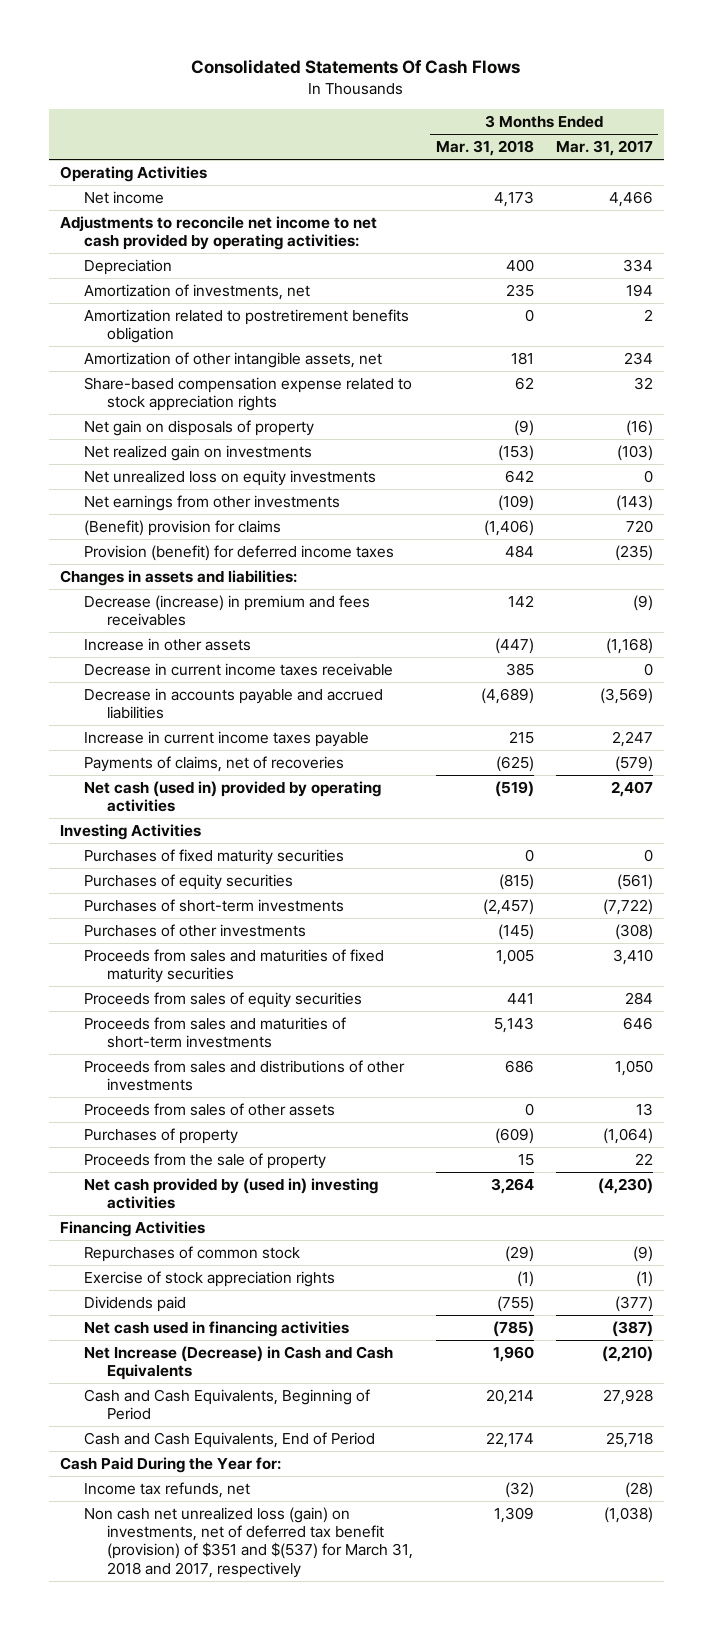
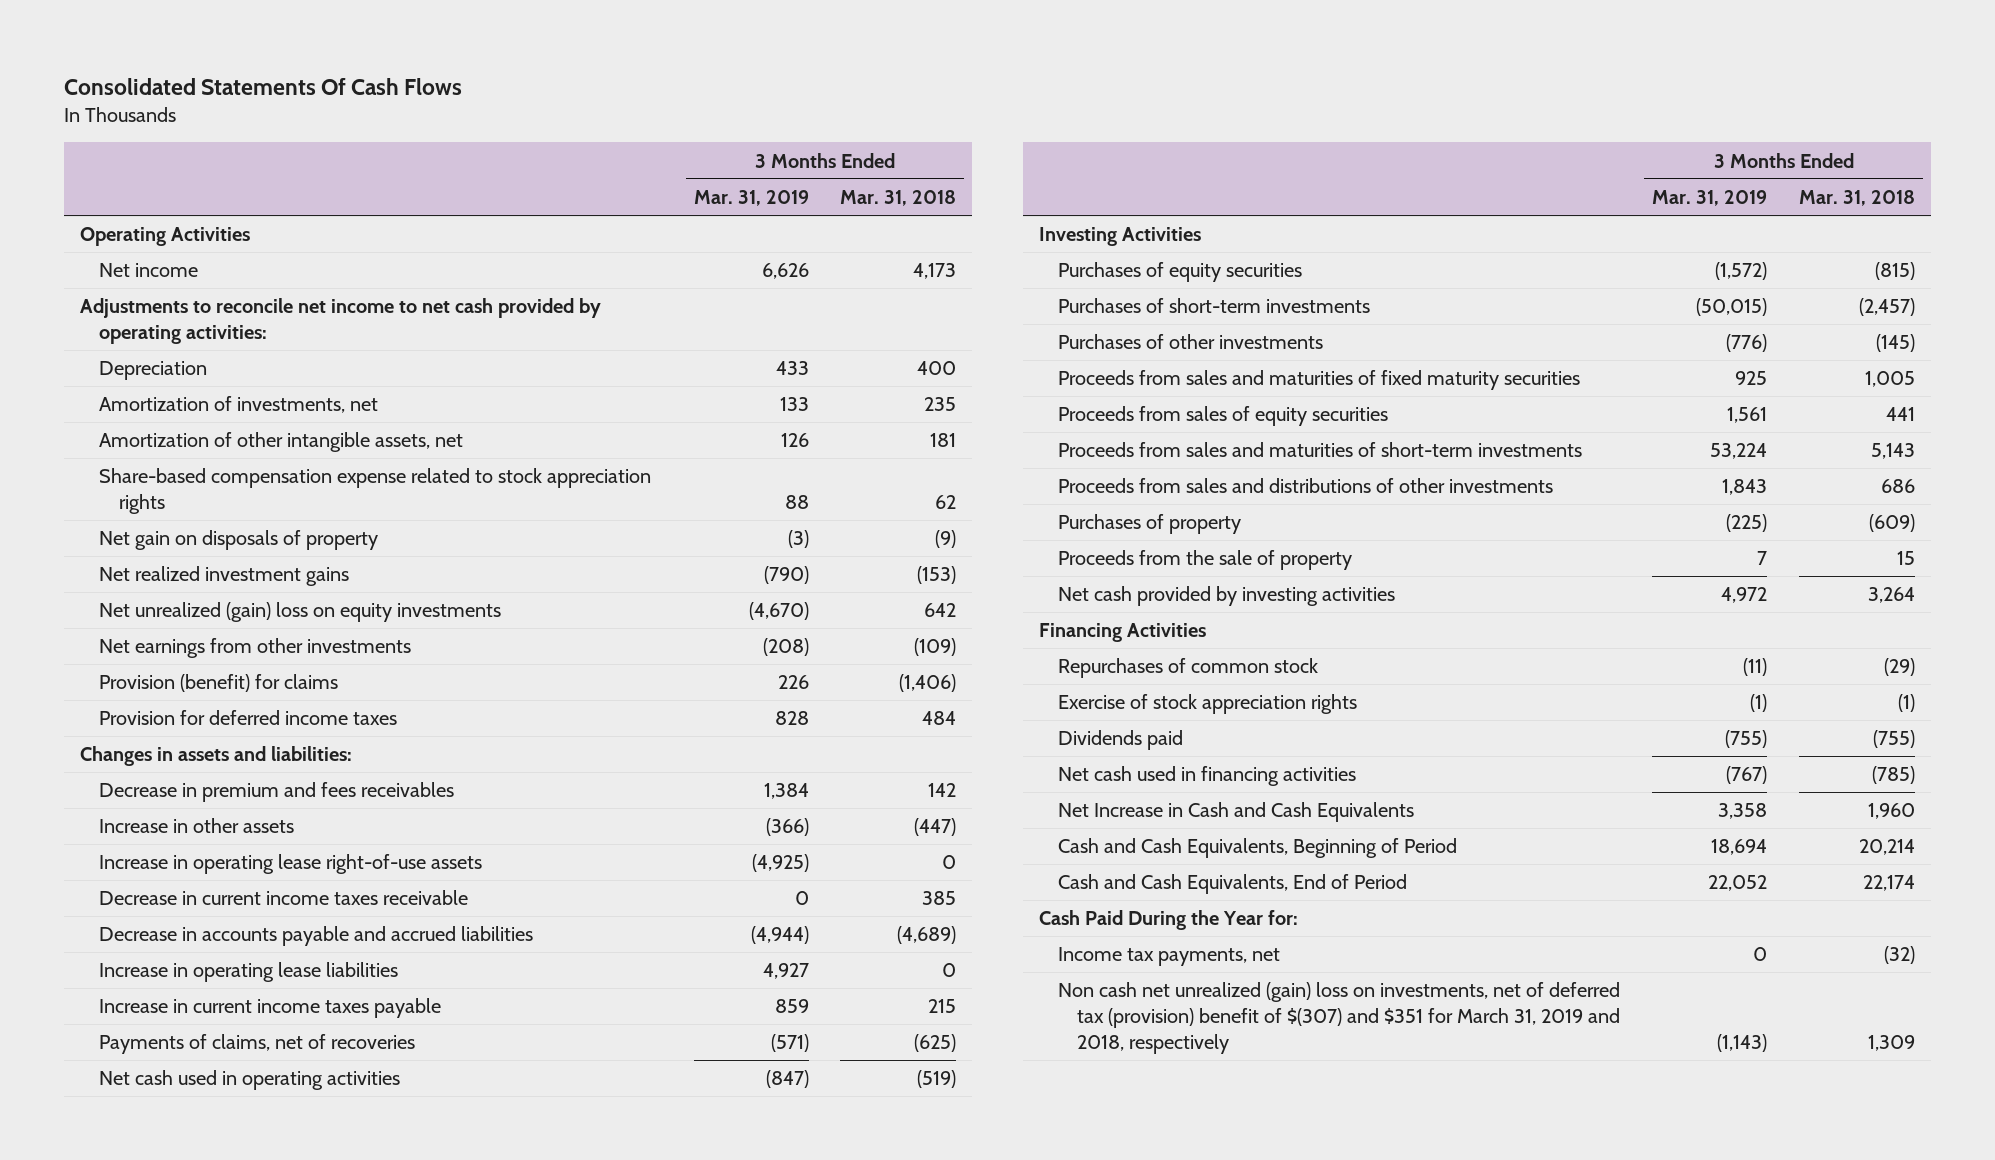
[555,140,653,157] Mar. 31, 2017 -> none
none -> [693,190,809,207] Mar. 31, 2019
[83,309,409,344] Amortization related to postretirement benefits obligation -> none
[83,445,312,462] Net realized gain on investments -> [99,566,350,587] Net realized investment gains
[83,470,376,487] Net unrealized loss on equity investments -> [99,602,502,623] Net unrealized (gain) loss on equity investments
[83,520,281,537] (Benefit) provision for claims -> [99,674,339,693] Provision (benefit) for claims
[83,545,394,562] Provision (benefit) for deferred income taxes -> [99,710,398,726] Provision for deferred income taxes
[83,595,370,627] Decrease (increase) in premium and fees receivables -> [99,782,455,803] Decrease in premium and fees receivables
none -> [99,854,483,875] Increase in operating lease right-of-use assets
none -> [99,962,399,983] Increase in operating lease liabilities
[83,781,381,813] Net cash (used in) provided by operating activities -> [99,1070,401,1091] Net cash used in operating activities
[83,849,344,866] Purchases of fixed maturity securities -> none
[83,1103,335,1117] Proceeds from sales of other assets -> none
[83,1178,378,1210] Net cash provided by (used in) investing activities -> [1057,586,1395,607] Net cash provided by investing activities
[83,1346,393,1381] Net Increase (Decrease) in Cash and Cash Equivalents -> [1057,802,1414,823] Net Increase in Cash and Cash Equivalents
[83,1482,250,1499] Income tax refunds, net -> [1057,947,1280,967] Income tax payments, net
[83,1507,414,1578] Non cash net unrealized loss (gain) on investments, net of deferred tax benefit (provision) of $351 and $(537) for March 31, 2018 and 2017, respectively -> [1057,982,1621,1055] Non cash net unrealized (gain) loss on investments, net of deferred tax (provision) benefit of $(307) and $351 for March 31, 2019 and 2018, respectively

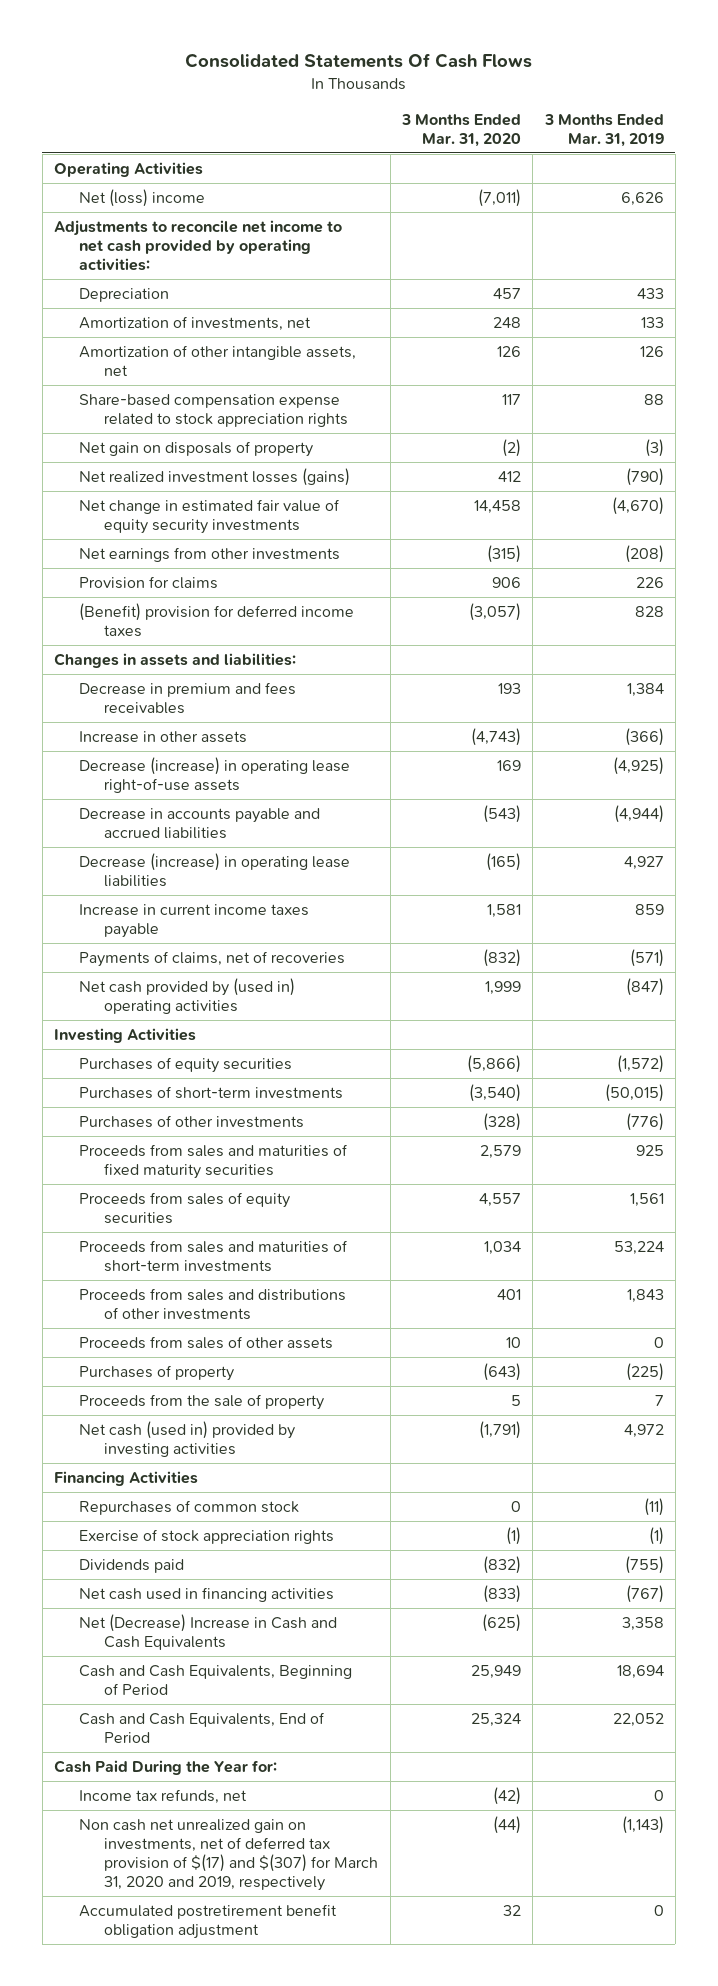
[840,190,957,207] Mar. 31, 2018 -> none
none -> [400,113,521,147] 3 Months Ended Mar. 31, 2020
[99,263,199,278] Net income -> [79,189,206,208] Net (loss) income
[99,566,350,587] Net realized investment gains -> [79,468,351,487] Net realized investment losses (gains)
[99,602,502,623] Net unrealized (gain) loss on equity investments -> [79,499,341,534] Net change in estimated fair value of equity security investments
[99,674,339,693] Provision (benefit) for claims -> [79,576,219,590] Provision for claims
[99,710,398,726] Provision for deferred income taxes -> [79,603,355,637] (Benefit) provision for deferred income taxes
[99,890,469,906] Decrease in current income taxes receivable -> none
[99,854,483,875] Increase in operating lease right-of-use assets -> [79,757,351,793] Decrease (increase) in operating lease right-of-use assets
[99,962,399,983] Increase in operating lease liabilities -> [79,853,351,887] Decrease (increase) in operating lease liabilities
[99,1070,401,1091] Net cash used in operating activities -> [79,978,296,1014] Net cash provided by (used in) operating activities
none -> [79,1336,334,1350] Proceeds from sales of other assets
[1057,586,1395,607] Net cash provided by investing activities -> [79,1421,296,1457] Net cash (used in) provided by investing activities
[1057,802,1414,823] Net Increase in Cash and Cash Equivalents -> [79,1614,338,1650] Net (Decrease) Increase in Cash and Cash Equivalents
[1057,947,1280,967] Income tax payments, net -> [79,1789,248,1805] Income tax refunds, net
[1057,982,1621,1055] Non cash net unrealized (gain) loss on investments, net of deferred tax (provision) benefit of $(307) and $351 for March 31, 2019 and 2018, respectively -> [79,1819,379,1891] Non cash net unrealized gain on investments, net of deferred tax provision of $(17) and $(307) for March 31, 2020 and 2019, respectively
none -> [79,1904,338,1939] Accumulated postretirement benefit obligation adjustment

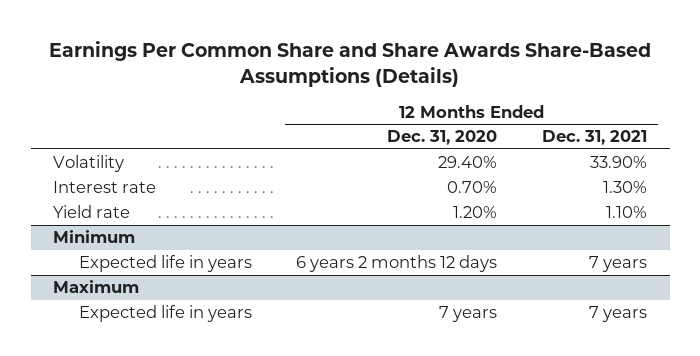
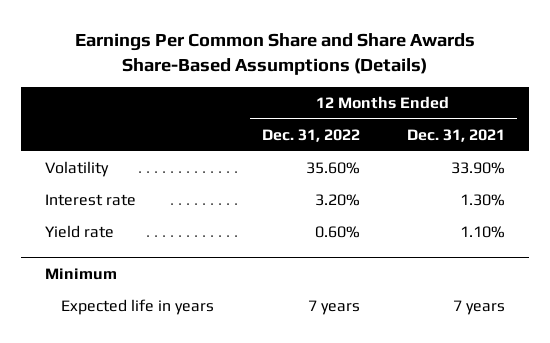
[387,130,498,146] Dec. 31, 2020 -> none
none -> [261,128,360,142] Dec. 31, 2022
[53,280,140,294] Maximum -> none
[78,305,252,323] Expected life in years -> none

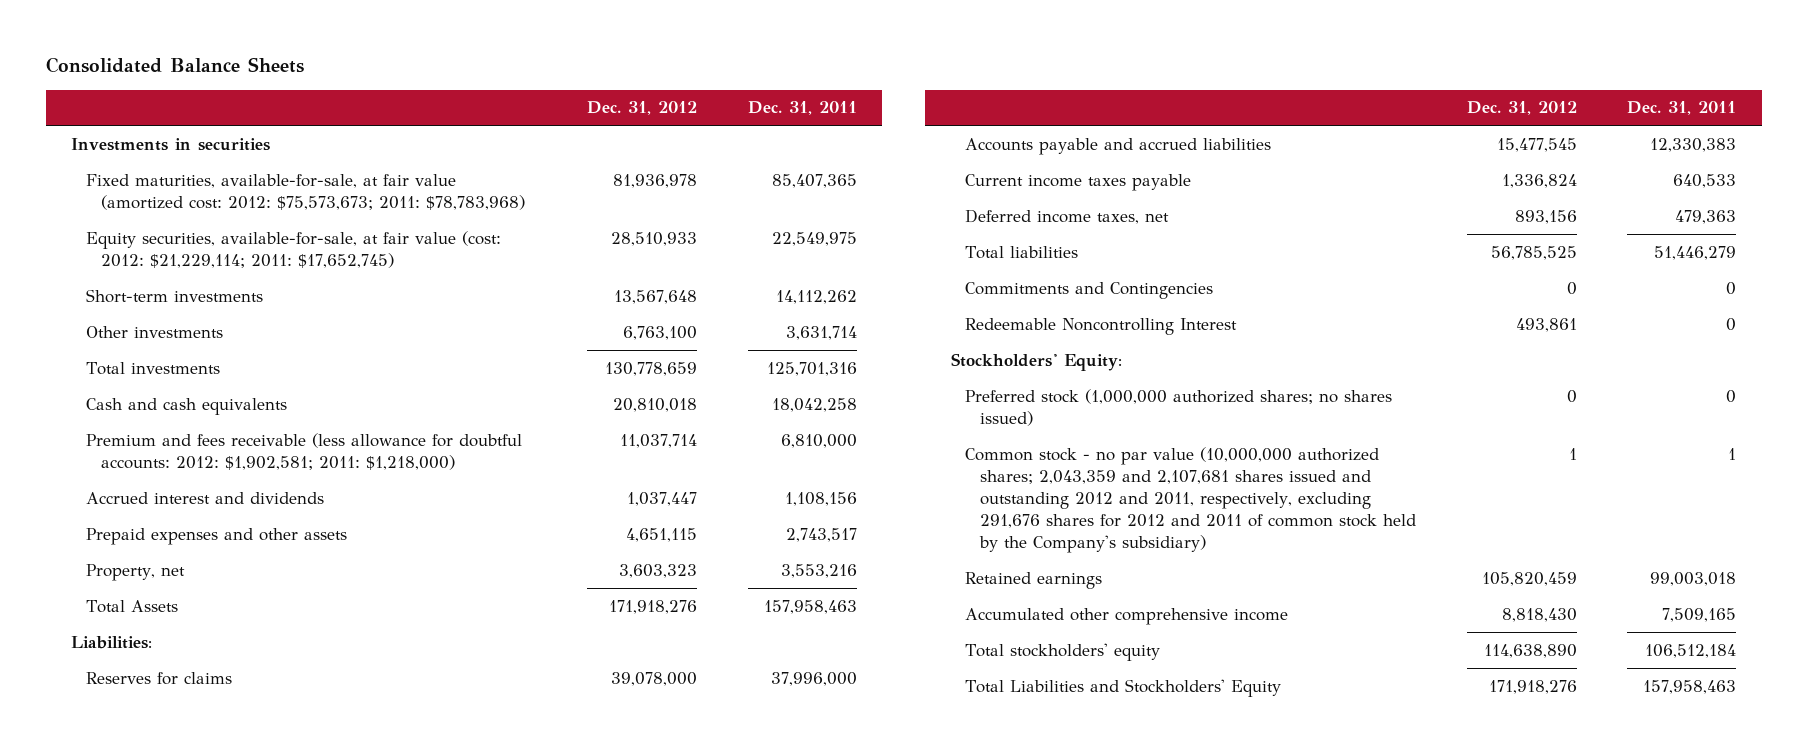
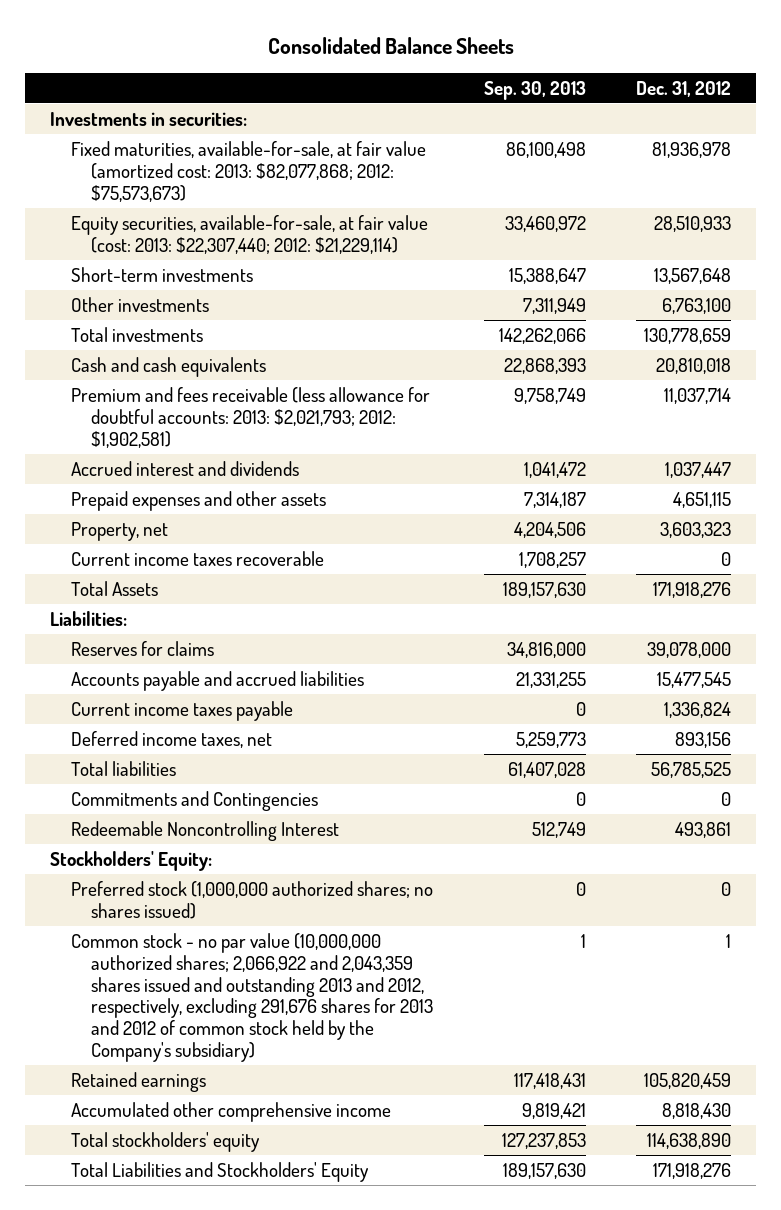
[748,101,858,116] Dec. 31, 2011 -> none
none -> [483,80,586,100] Sep. 30, 2013
[71,137,271,151] Investments in securities -> [49,111,247,126] Investments in securities:
[85,173,525,210] Fixed maturities, available-for-sale, at fair value (amortized cost: 2012: $75,573,673; 2011: $78,783,968) -> [70,140,426,202] Fixed maturities, available-for-sale, at fair value (amortized cost: 2013: $82,077,868; 2012: $75,573,673)
[85,230,501,268] Equity securities, available-for-sale, at fair value (cost: 2012: $21,229,114; 2011: $17,652,745) -> [70,214,428,254] Equity securities, available-for-sale, at fair value (cost: 2013: $22,307,440; 2012: $21,229,114)
[85,432,522,470] Premium and fees receivable (less allowance for doubtful accounts: 2012: $1,902,581; 2011: $1,218,000) -> [70,386,430,448] Premium and fees receivable (less allowance for doubtful accounts: 2013: $2,021,793; 2012: $1,902,581)
none -> [70,550,324,566] Current income taxes recoverable
[965,446,1417,554] Common stock - no par value (10,000,000 authorized shares; 2,043,359 and 2,107,681 shares issued and outstanding 2012 and 2011, respectively, excluding 291,676 shares for 2012 and 2011 of common stock held by the Company's subsidiary) -> [70,932,434,1063] Common stock - no par value (10,000,000 authorized shares; 2,066,922 and 2,043,359 shares issued and outstanding 2013 and 2012, respectively, excluding 291,676 shares for 2013 and 2012 of common stock held by the Company's subsidiary)

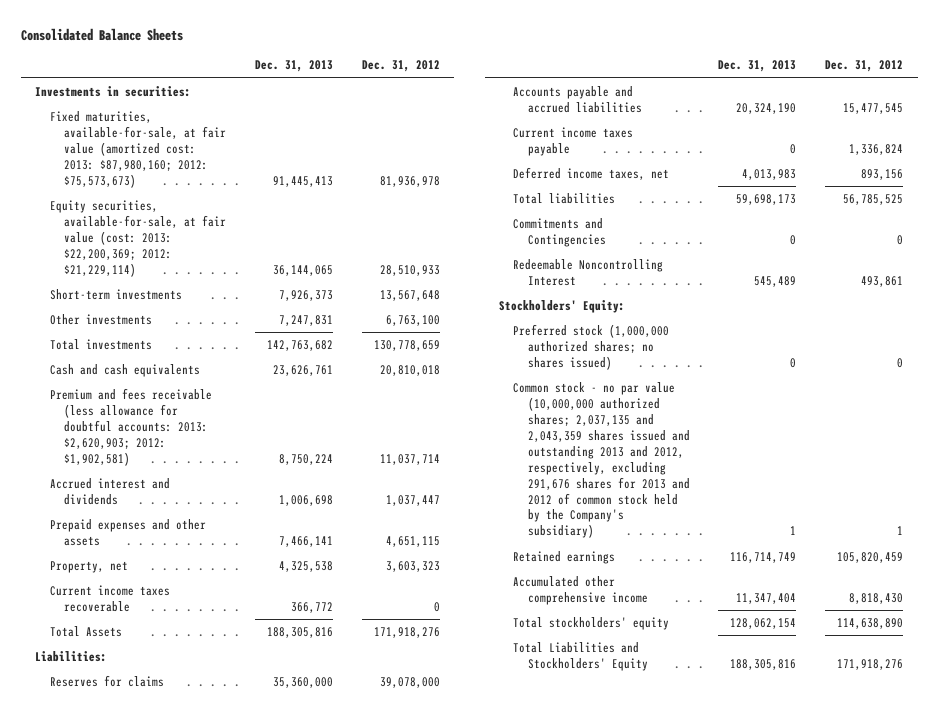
[483,80,586,100] Sep. 30, 2013 -> none
none -> [254,60,333,73] Dec. 31, 2013
[70,140,426,202] Fixed maturities, available-for-sale, at fair value (amortized cost: 2013: $82,077,868; 2012: $75,573,673) -> [49,110,226,188] Fixed maturities, available-for-sale, at fair value (amortized cost: 2013: $87,980,160; 2012: $75,573,673)
[70,214,428,254] Equity securities, available-for-sale, at fair value (cost: 2013: $22,307,440; 2012: $21,229,114) -> [49,199,226,277] Equity securities, available-for-sale, at fair value (cost: 2013: $22,200,369; 2012: $21,229,114)
[70,386,430,448] Premium and fees receivable (less allowance for doubtful accounts: 2013: $2,021,793; 2012: $1,902,581) -> [49,387,212,466] Premium and fees receivable (less allowance for doubtful accounts: 2013: $2,620,903; 2012: $1,902,581)
[70,932,434,1063] Common stock - no par value (10,000,000 authorized shares; 2,066,922 and 2,043,359 shares issued and outstanding 2013 and 2012, respectively, excluding 291,676 shares for 2013 and 2012 of common stock held by the Company's subsidiary) -> [513,381,690,539] Common stock - no par value (10,000,000 authorized shares; 2,037,135 and 2,043,359 shares issued and outstanding 2013 and 2012, respectively, excluding 291,676 shares for 2013 and 2012 of common stock held by the Company's subsidiary)

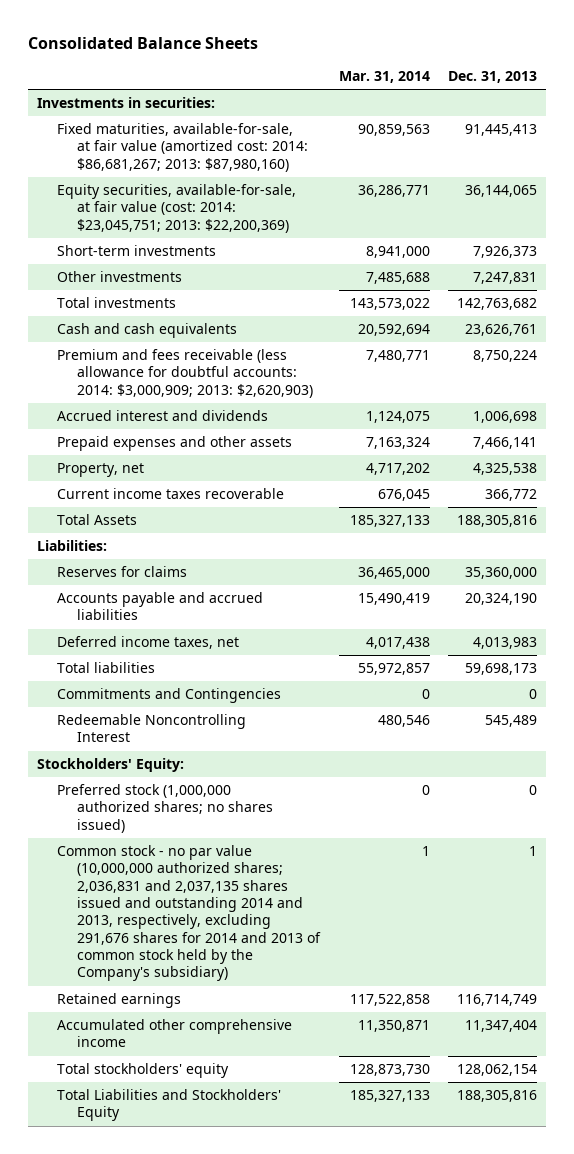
[361,60,440,73] Dec. 31, 2012 -> none
none -> [338,71,430,84] Mar. 31, 2014
[49,110,226,188] Fixed maturities, available-for-sale, at fair value (amortized cost: 2013: $87,980,160; 2012: $75,573,673) -> [57,123,309,172] Fixed maturities, available-for-sale, at fair value (amortized cost: 2014: $86,681,267; 2013: $87,980,160)
[49,199,226,277] Equity securities, available-for-sale, at fair value (cost: 2013: $22,200,369; 2012: $21,229,114) -> [57,184,297,233] Equity securities, available-for-sale, at fair value (cost: 2014: $23,045,751; 2013: $22,200,369)
[49,387,212,466] Premium and fees receivable (less allowance for doubtful accounts: 2013: $2,620,903; 2012: $1,902,581) -> [57,349,314,398] Premium and fees receivable (less allowance for doubtful accounts: 2014: $3,000,909; 2013: $2,620,903)
[513,126,634,156] Current income taxes payable -> none
[513,381,690,539] Common stock - no par value (10,000,000 authorized shares; 2,037,135 and 2,043,359 shares issued and outstanding 2013 and 2012, respectively, excluding 291,676 shares for 2013 and 2012 of common stock held by the Company's subsidiary) -> [57,845,322,982] Common stock - no par value (10,000,000 authorized shares; 2,036,831 and 2,037,135 shares issued and outstanding 2014 and 2013, respectively, excluding 291,676 shares for 2014 and 2013 of common stock held by the Company's subsidiary)

